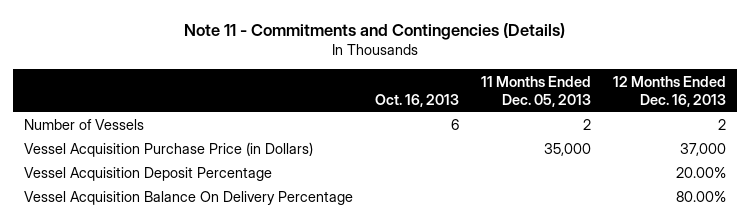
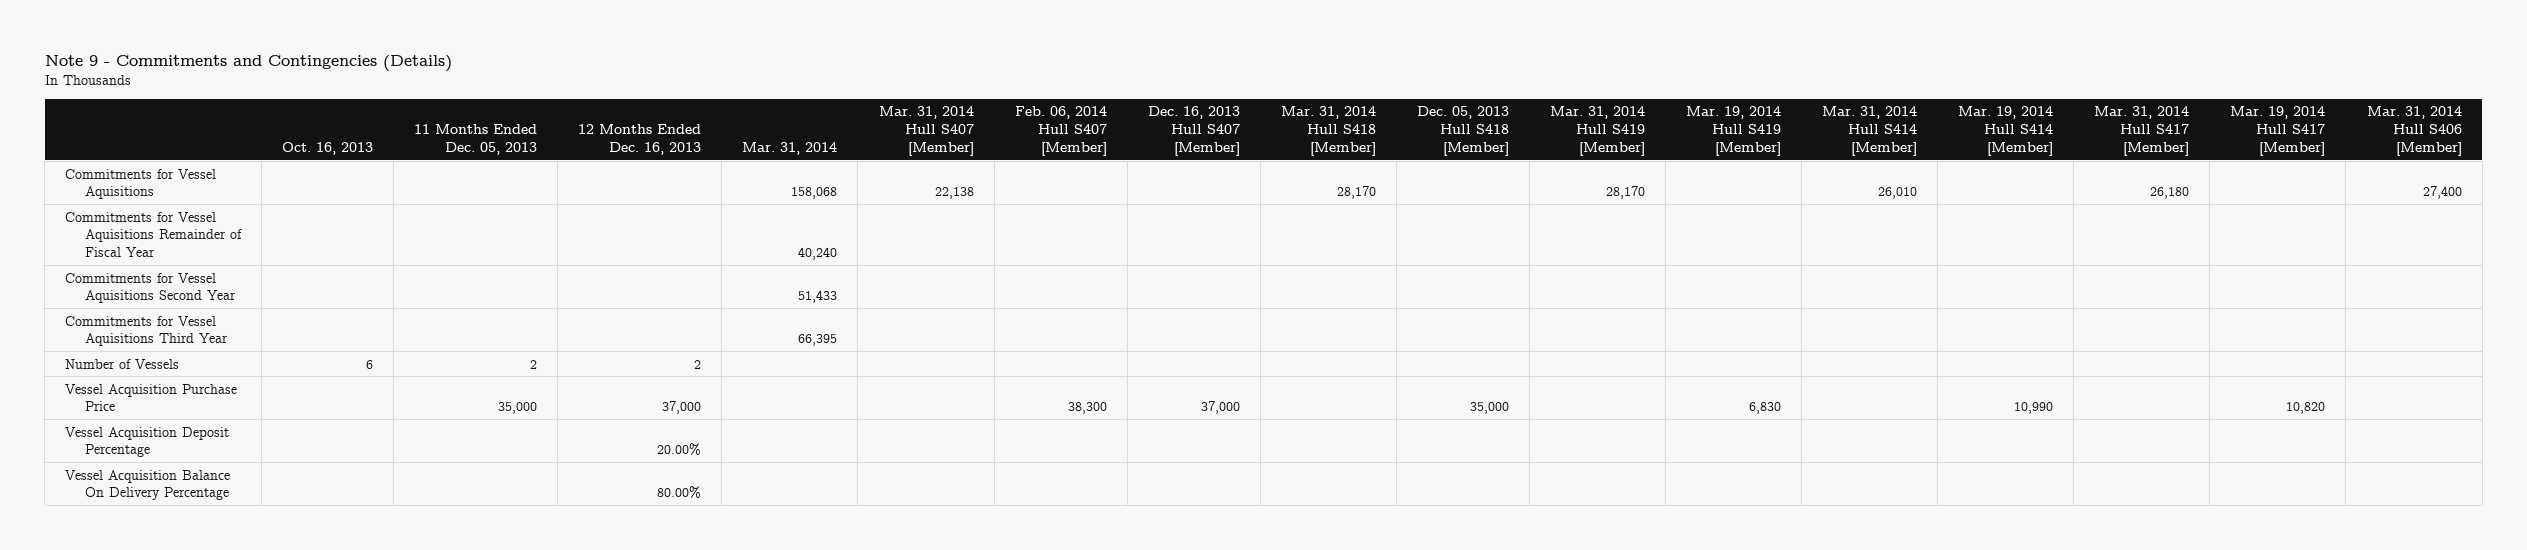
[184,22,566,40] Note 11 - Commitments and Contingencies (Details) -> [44,55,452,73] Note 9 - Commitments and Contingencies (Details)
none -> [742,141,838,155] Mar. 31, 2014
none -> [878,106,974,156] Mar. 31, 2014 Hull S407 [Member]
none -> [1014,106,1107,156] Feb. 06, 2014 Hull S407 [Member]
none -> [1147,106,1240,156] Dec. 16, 2013 Hull S407 [Member]
none -> [1280,106,1376,156] Mar. 31, 2014 Hull S418 [Member]
none -> [1416,106,1509,156] Dec. 05, 2013 Hull S418 [Member]
none -> [1549,106,1645,156] Mar. 31, 2014 Hull S419 [Member]
none -> [1686,106,1782,156] Mar. 19, 2014 Hull S419 [Member]
none -> [1822,106,1918,156] Mar. 31, 2014 Hull S414 [Member]
none -> [1958,106,2054,156] Mar. 19, 2014 Hull S414 [Member]
none -> [2094,106,2190,156] Mar. 31, 2014 Hull S417 [Member]
none -> [2230,106,2326,156] Mar. 19, 2014 Hull S417 [Member]
none -> [2366,106,2462,156] Mar. 31, 2014 Hull S406 [Member]
none -> [65,168,217,200] Commitments for Vessel Aquisitions
none -> [65,211,243,258] Commitments for Vessel Aquisitions Remainder of Fiscal Year
none -> [65,272,237,304] Commitments for Vessel Aquisitions Second Year
none -> [65,315,229,347] Commitments for Vessel Aquisitions Third Year
[24,142,314,158] Vessel Acquisition Purchase Price (in Dollars) -> [65,383,238,412] Vessel Acquisition Purchase Price

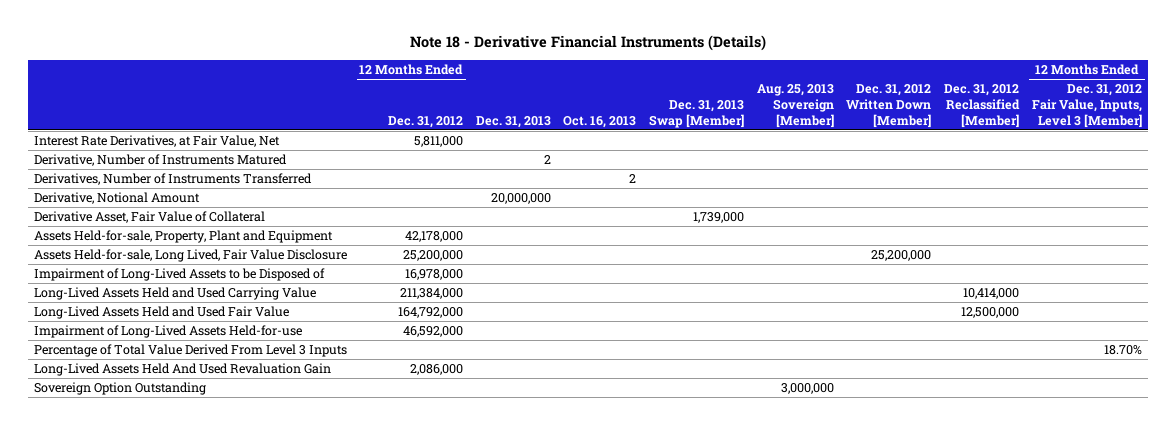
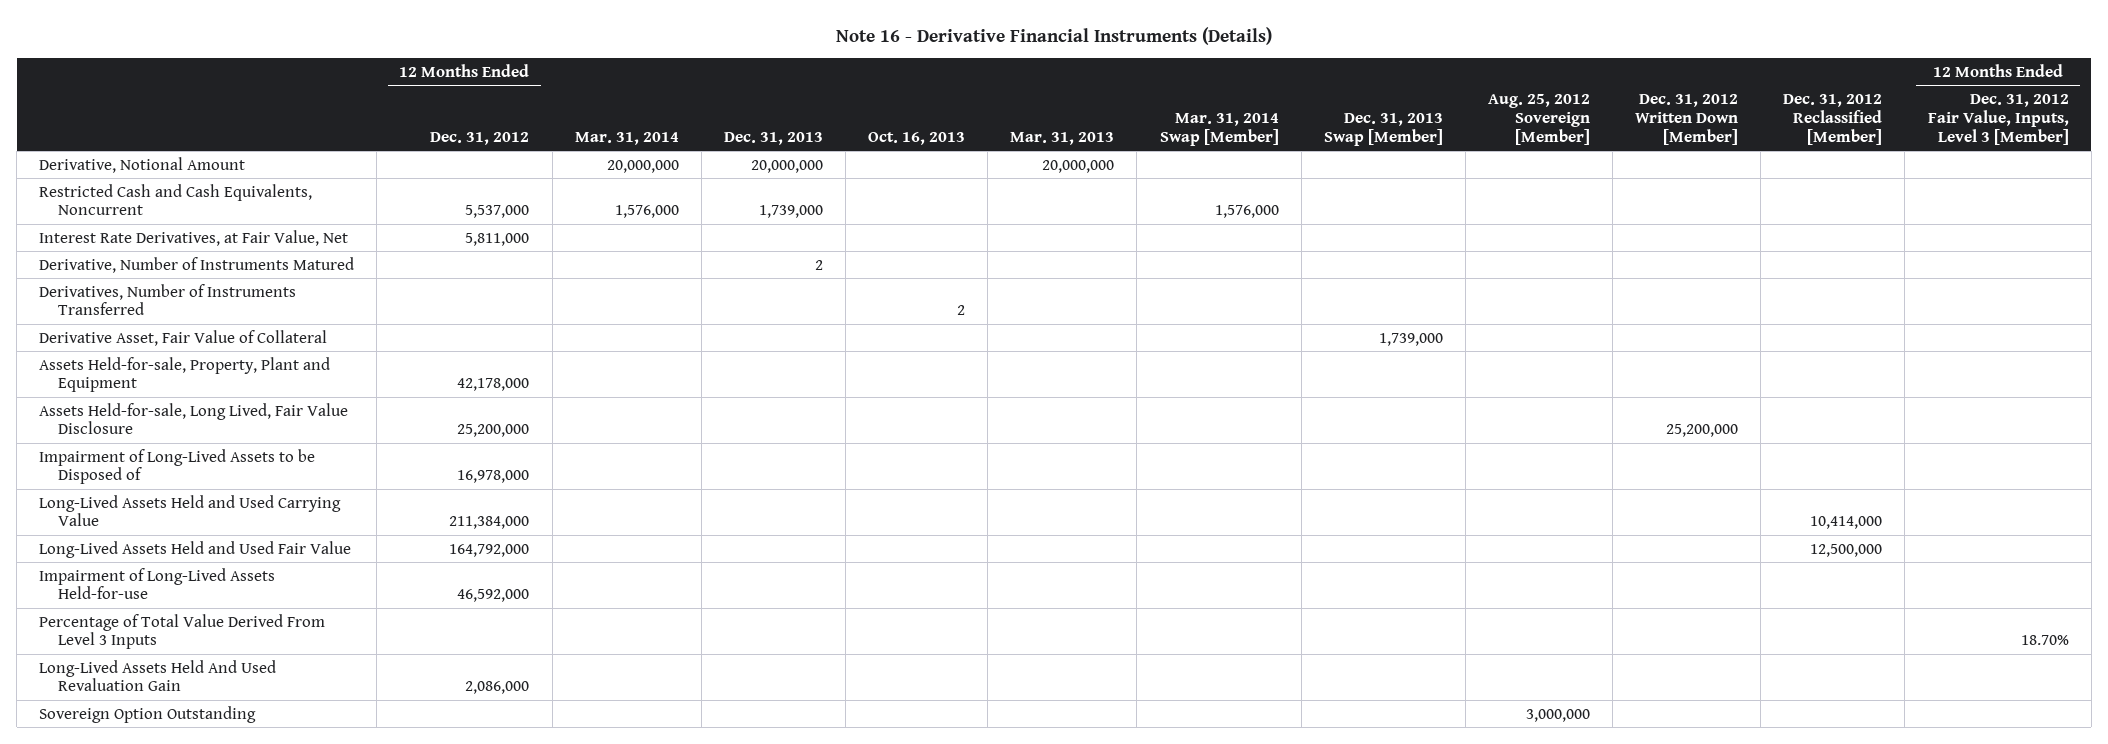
[409,35,766,52] Note 18 - Derivative Financial Instruments (Details) -> [835,27,1272,46] Note 16 - Derivative Financial Instruments (Details)
[756,84,834,128] Aug. 25, 2013 Sovereign [Member] -> none
none -> [574,131,679,145] Mar. 31, 2014
none -> [1010,131,1115,145] Mar. 31, 2013
none -> [1159,113,1279,146] Mar. 31, 2014 Swap [Member]
none -> [1487,94,1590,145] Aug. 25, 2012 Sovereign [Member]
[34,192,201,205] Derivative, Notional Amount -> [39,156,246,173] Derivative, Notional Amount
none -> [39,183,313,216] Restricted Cash and Cash Equivalents, Noncurrent

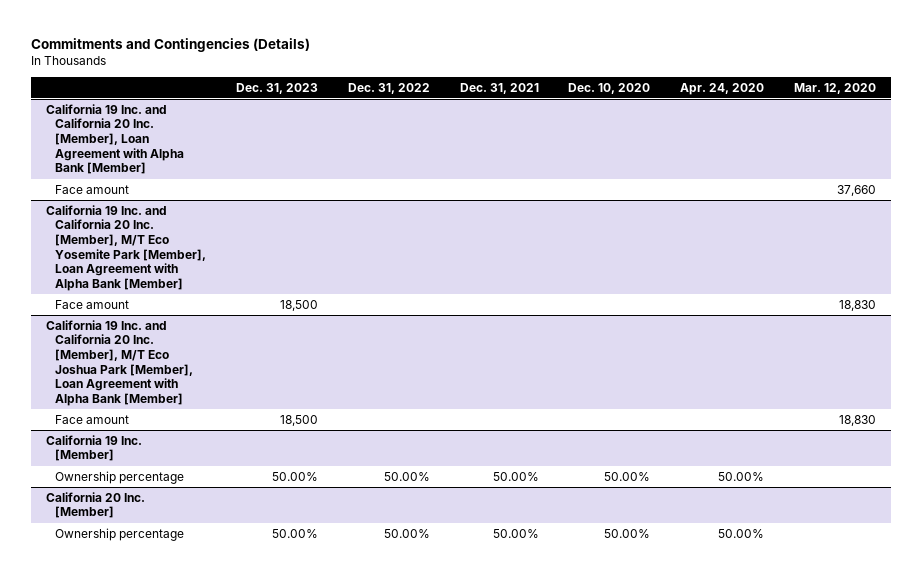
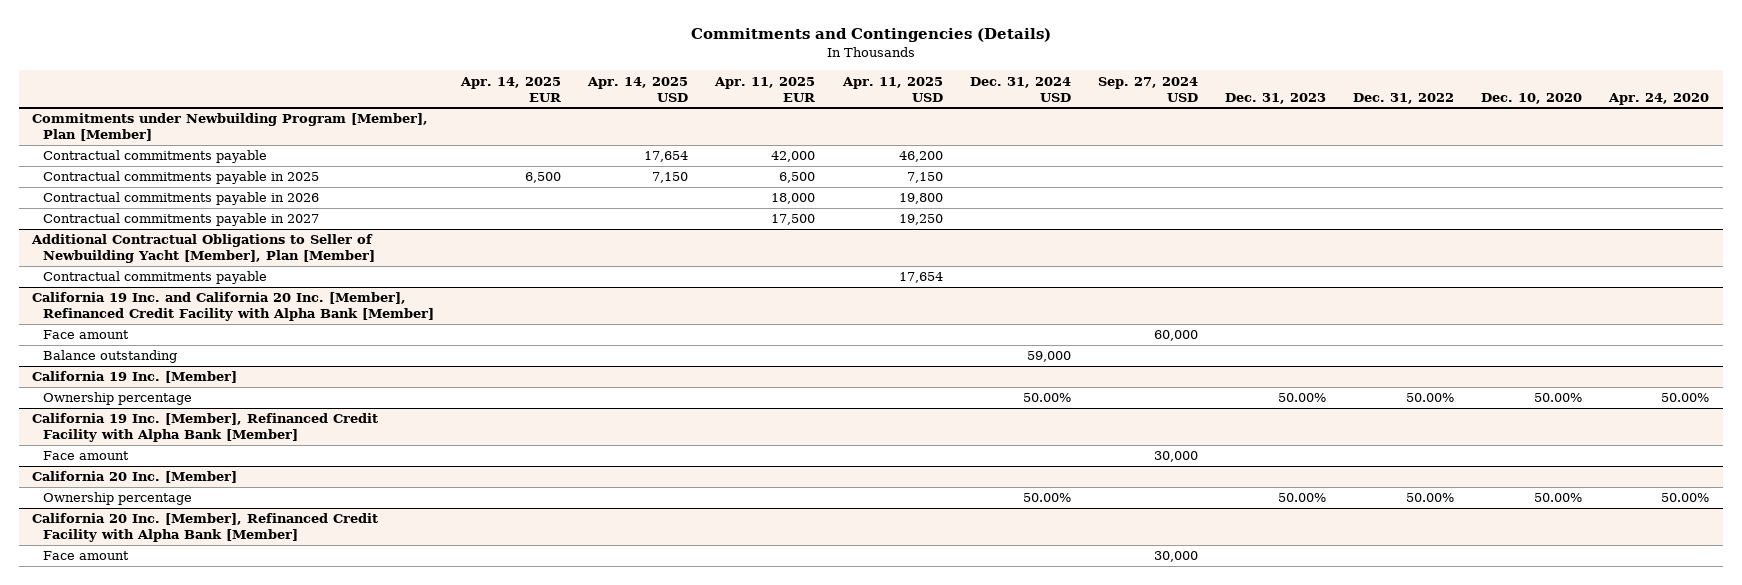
[459,82,539,94] Dec. 31, 2021 -> none
[794,82,877,94] Mar. 12, 2020 -> none
none -> [460,76,562,102] Apr. 14, 2025 EUR
none -> [587,76,689,102] Apr. 14, 2025 USD
none -> [714,76,816,102] Apr. 11, 2025 EUR
none -> [841,76,943,102] Apr. 11, 2025 USD
none -> [969,76,1071,102] Dec. 31, 2024 USD
none -> [1097,76,1198,102] Sep. 27, 2024 USD
none -> [32,113,429,142] Commitments under Newbuilding Program [Member], Plan [Member]
none -> [43,150,268,164] Contractual commitments payable
none -> [43,171,320,185] Contractual commitments payable in 2025
none -> [43,192,320,206] Contractual commitments payable in 2026
none -> [43,213,320,227] Contractual commitments payable in 2027
none -> [31,234,376,264] Additional Contractual Obligations to Seller of Newbuilding Yacht [Member], Plan [Member]
none -> [43,271,268,285] Contractual commitments payable
[45,103,185,175] California 19 Inc. and California 20 Inc. [Member], Loan Agreement with Alpha Bank [Member] -> [32,292,435,322] California 19 Inc. and California 20 Inc. [Member], Refinanced Credit Facility with Alpha Bank [Member]
[45,204,207,292] California 19 Inc. and California 20 Inc. [Member], M/T Eco Yosemite Park [Member], Loan Agreement with Alpha Bank [Member] -> none
[55,299,130,309] Face amount -> none
[45,319,194,407] California 19 Inc. and California 20 Inc. [Member], M/T Eco Joshua Park [Member], Loan Agreement with Alpha Bank [Member] -> none
[55,414,130,424] Face amount -> none
none -> [43,350,178,364] Balance outstanding
none -> [32,413,379,443] California 19 Inc. [Member], Refinanced Credit Facility with Alpha Bank [Member]
none -> [43,451,130,461] Face amount
none -> [32,513,379,543] California 20 Inc. [Member], Refinanced Credit Facility with Alpha Bank [Member]
none -> [43,551,130,561] Face amount

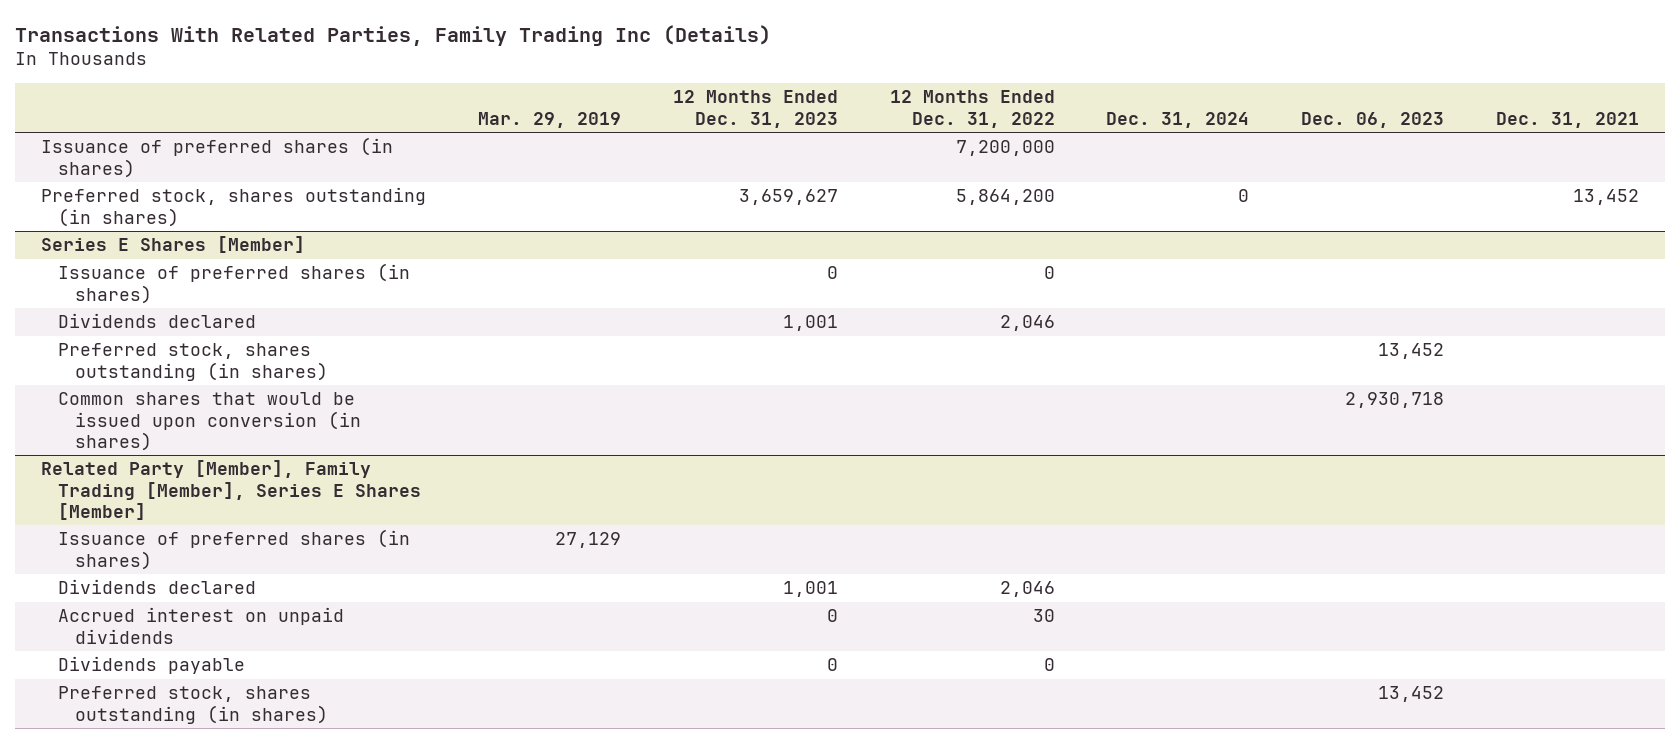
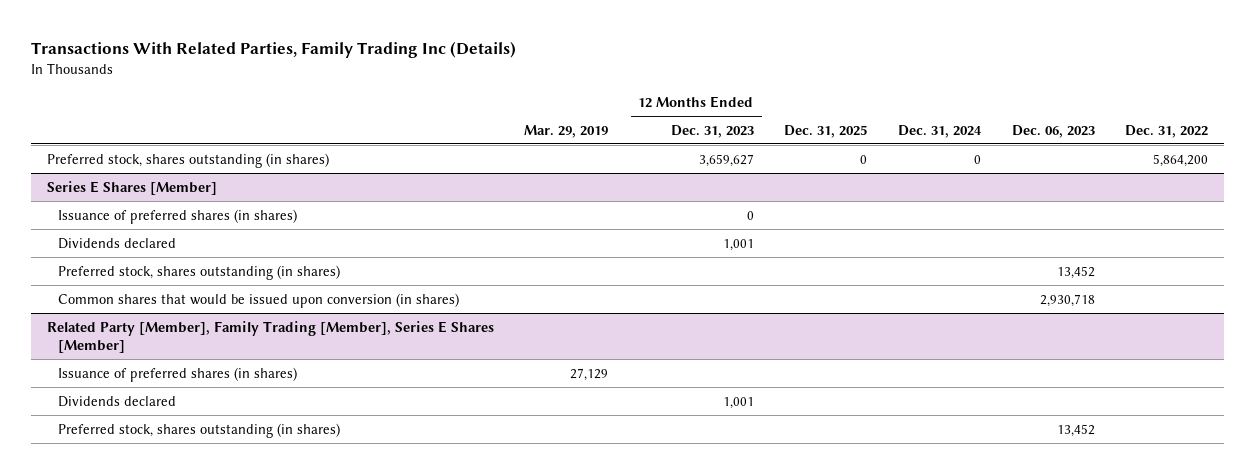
[889,90,1055,128] 12 Months Ended Dec. 31, 2022 -> none
[1496,111,1640,128] Dec. 31, 2021 -> none
none -> [784,124,868,138] Dec. 31, 2025
none -> [1125,124,1209,138] Dec. 31, 2022
[40,137,393,178] Issuance of preferred shares (in shares) -> none
[57,607,344,644] Accrued interest on unpaid dividends -> none
[57,656,245,675] Dividends payable -> none

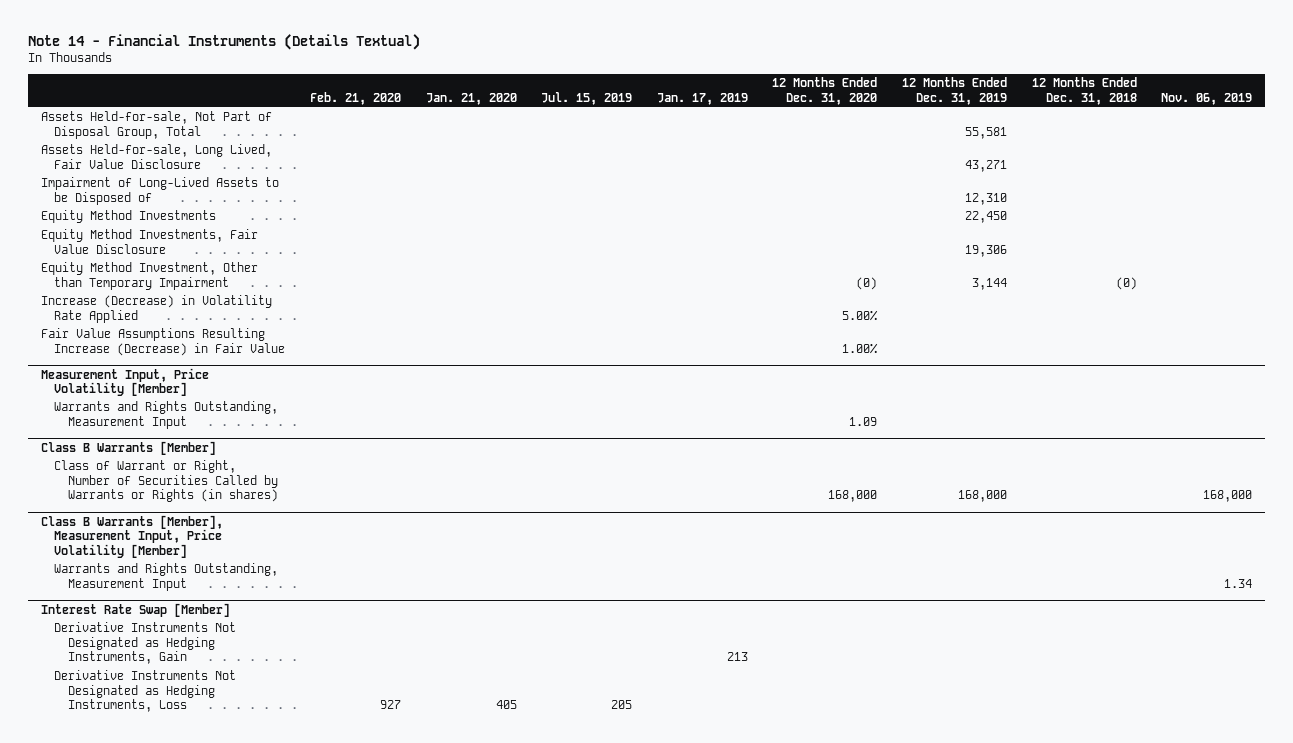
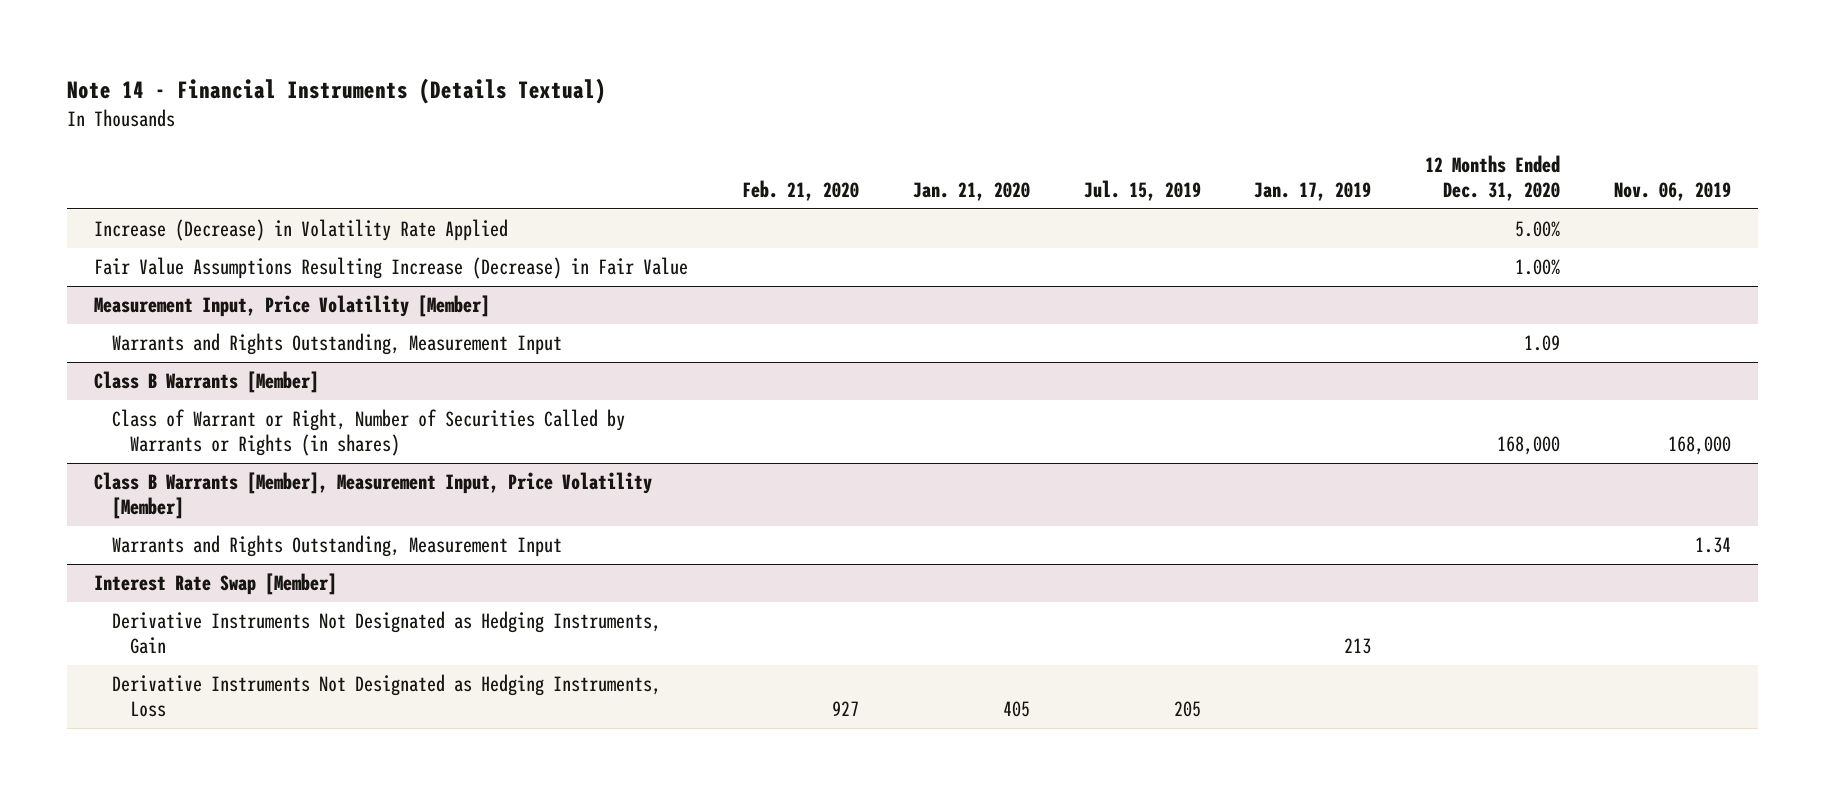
[902,77,1008,105] 12 Months Ended Dec. 31, 2019 -> none
[1031,77,1137,105] 12 Months Ended Dec. 31, 2018 -> none
[40,111,272,139] Assets Held-for-sale, Not Part of Disposal Group, Total -> none
[40,144,272,169] Assets Held-for-sale, Long Lived, Fair Value Disclosure -> none
[40,177,279,205] Impairment of Long-Lived Assets to be Disposed of -> none
[40,210,216,224] Equity Method Investments -> none
[40,229,258,254] Equity Method Investments, Fair Value Disclosure -> none
[40,262,258,290] Equity Method Investment, Other than Temporary Impairment -> none

